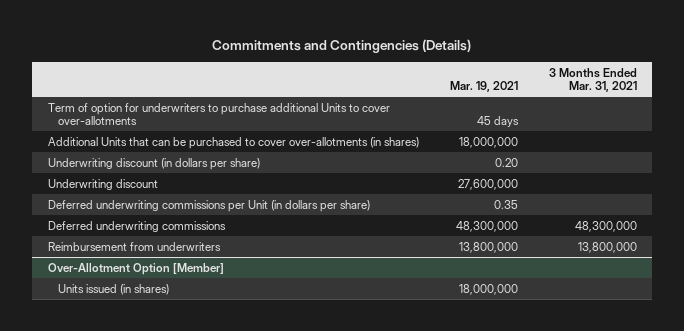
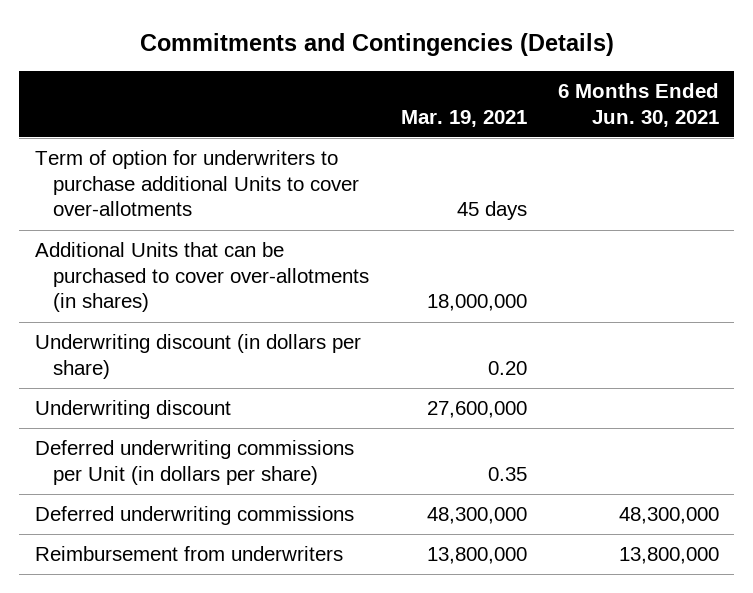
[548,67,637,93] 3 Months Ended Mar. 31, 2021 -> none
none -> [557,83,719,127] 6 Months Ended Jun. 30, 2021
[47,262,224,275] Over-Allotment Option [Member] -> none
[57,283,169,295] Units issued (in shares) -> none

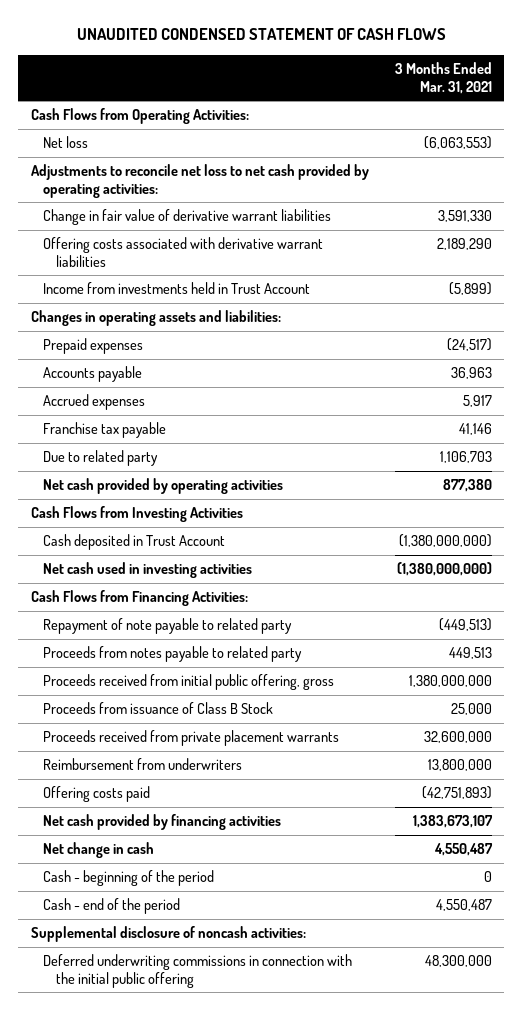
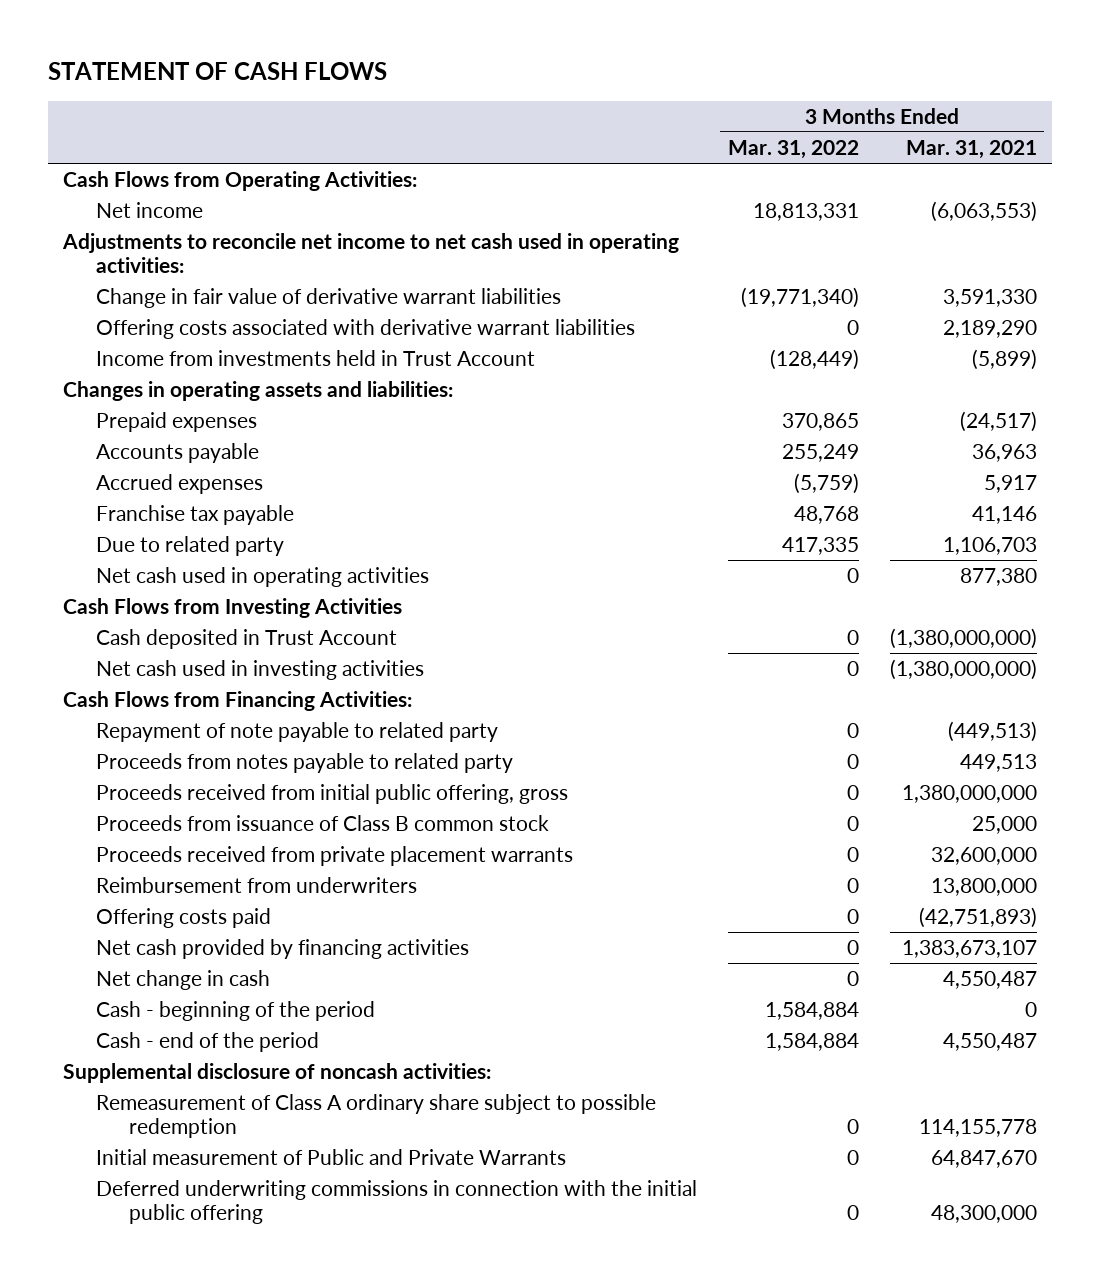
[77,28,447,41] UNAUDITED CONDENSED STATEMENT OF CASH FLOWS -> [47,61,387,80] STATEMENT OF CASH FLOWS
none -> [727,139,859,159] Mar. 31, 2022
[43,136,89,149] Net loss -> [95,202,203,219] Net income
[30,164,369,198] Adjustments to reconcile net loss to net cash provided by operating activities: -> [62,233,680,274] Adjustments to reconcile net income to net cash used in operating activities:
[43,478,284,495] Net cash provided by operating activities -> [95,567,429,588] Net cash used in operating activities
[43,702,274,715] Proceeds from issuance of Class B Stock -> [95,815,549,832] Proceeds from issuance of Class B common stock
none -> [95,1094,656,1139] Remeasurement of Class A ordinary share subject to possible redemption
none -> [95,1149,566,1166] Initial measurement of Public and Private Warrants

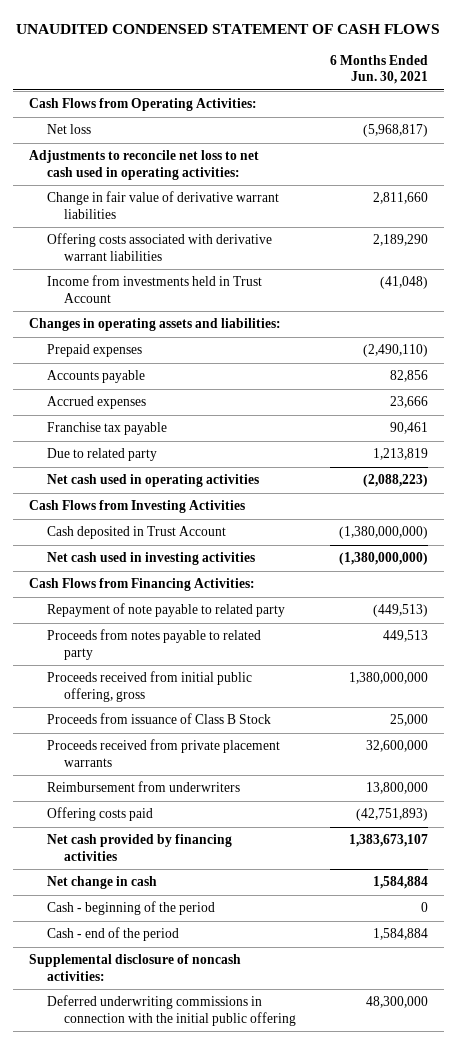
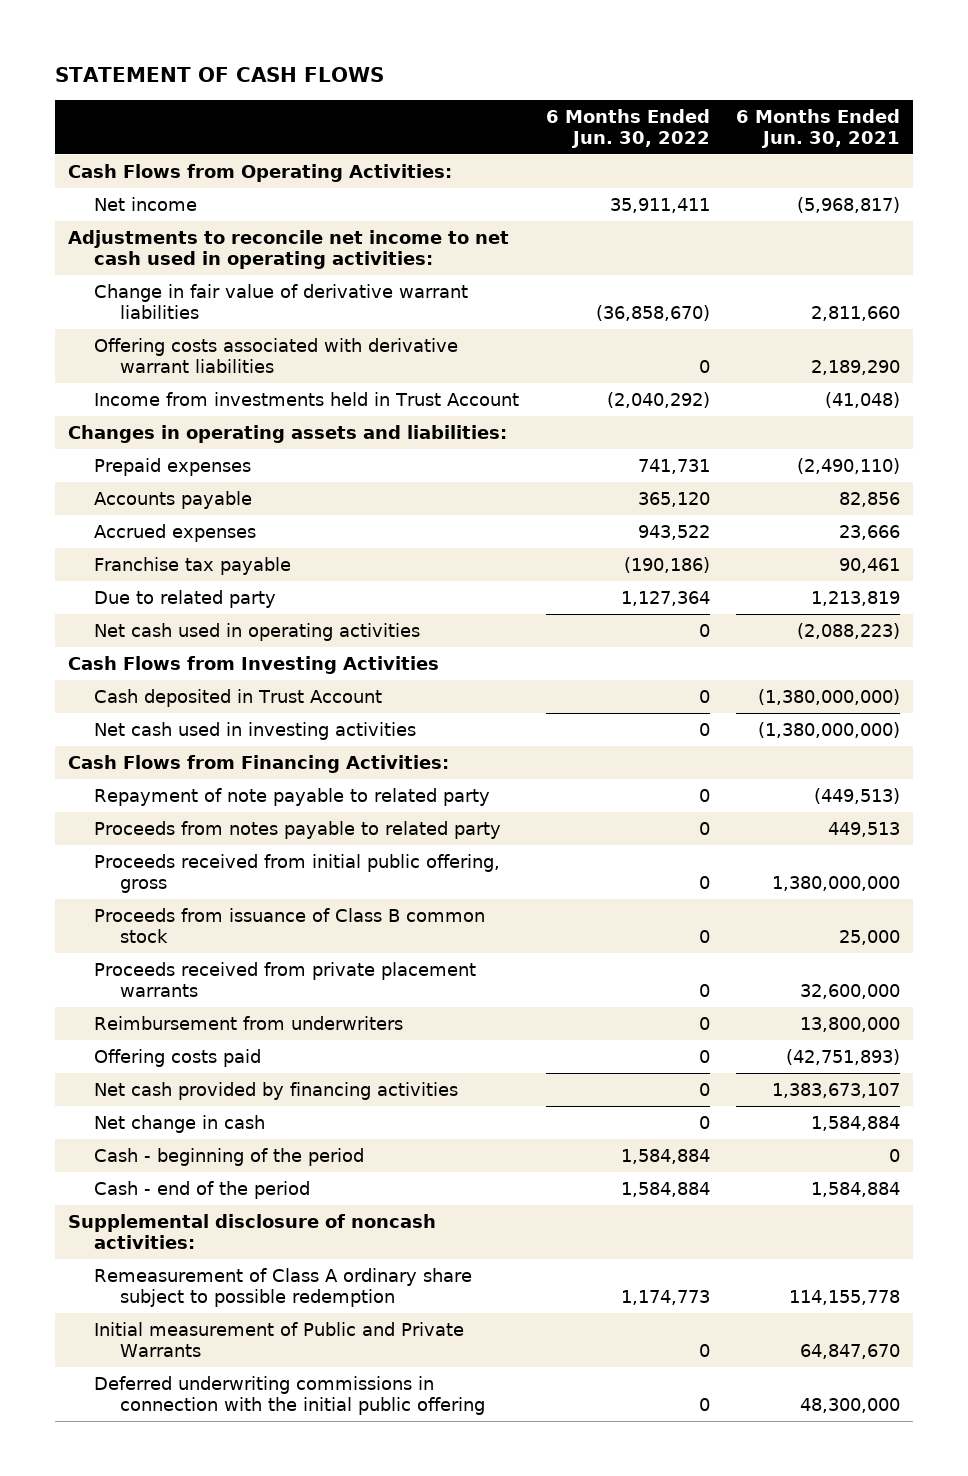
[16,23,441,34] UNAUDITED CONDENSED STATEMENT OF CASH FLOWS -> [55,67,385,83] STATEMENT OF CASH FLOWS
none -> [545,108,710,148] 6 Months Ended Jun. 30, 2022
[46,124,91,135] Net loss -> [94,196,198,211] Net income
[29,150,260,180] Adjustments to reconcile net loss to net cash used in operating activities: -> [68,229,510,269] Adjustments to reconcile net income to net cash used in operating activities:
[46,713,271,725] Proceeds from issuance of Class B Stock -> [94,907,486,943] Proceeds from issuance of Class B common stock
none -> [94,1267,473,1307] Remeasurement of Class A ordinary share subject to possible redemption
none -> [94,1321,465,1357] Initial measurement of Public and Private Warrants

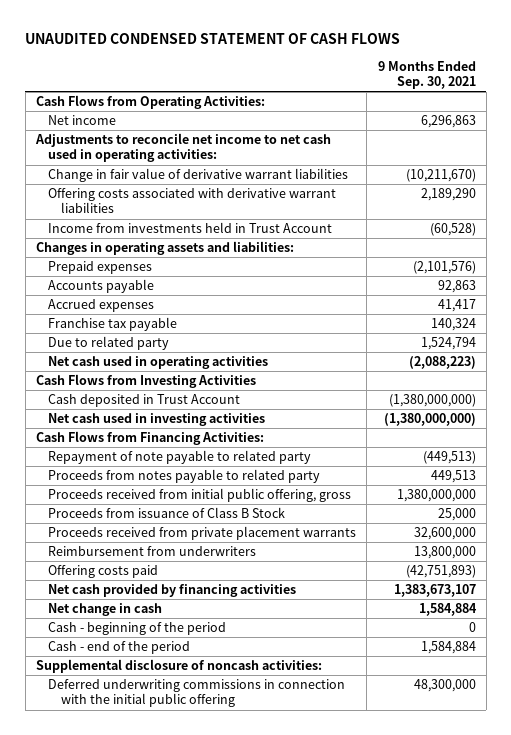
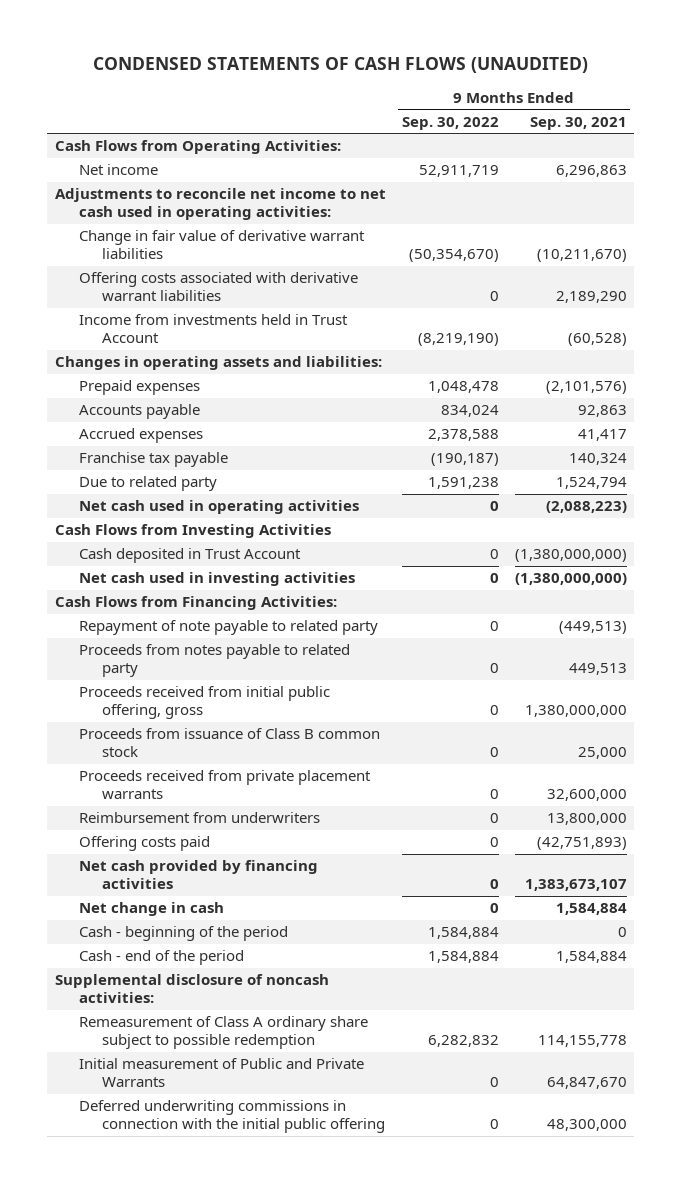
[25,33,401,45] UNAUDITED CONDENSED STATEMENT OF CASH FLOWS -> [92,57,588,74] CONDENSED STATEMENTS OF CASH FLOWS (UNAUDITED)
none -> [401,116,499,130] Sep. 30, 2022
[48,507,286,519] Proceeds from issuance of Class B Stock -> [78,728,380,758] Proceeds from issuance of Class B common stock
none -> [78,1016,368,1050] Remeasurement of Class A ordinary share subject to possible redemption
none -> [78,1058,364,1088] Initial measurement of Public and Private Warrants

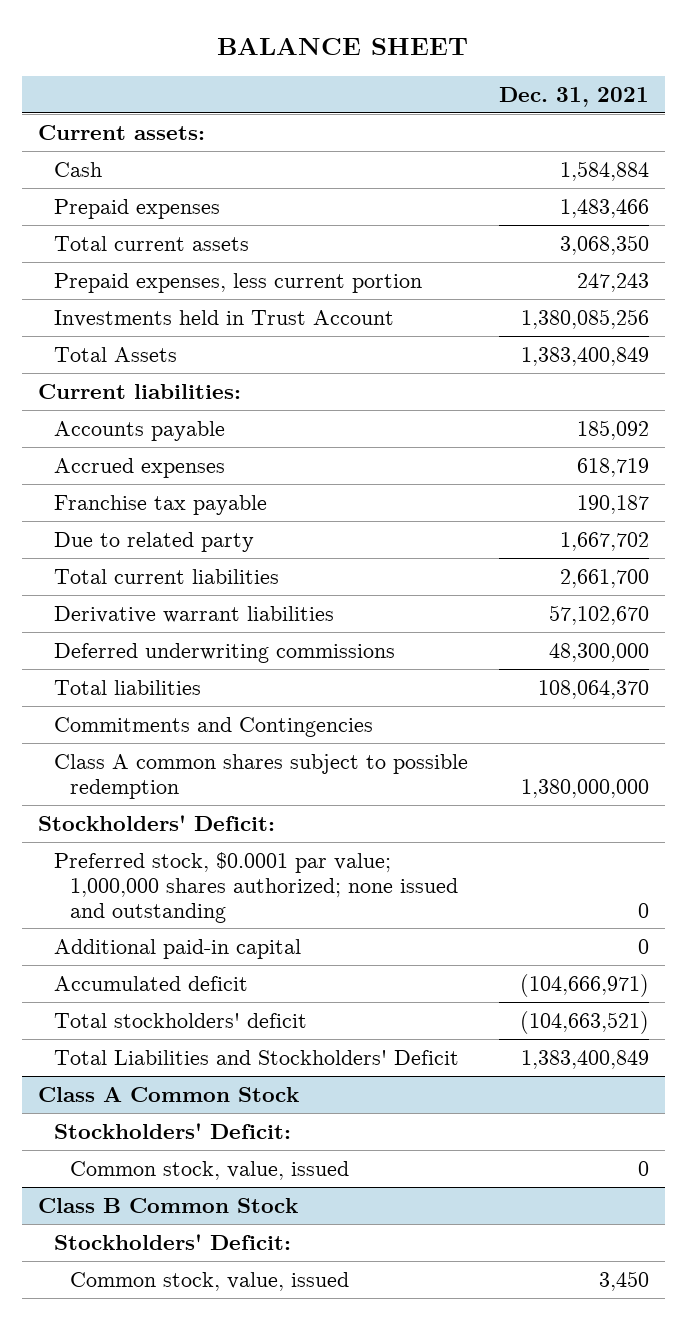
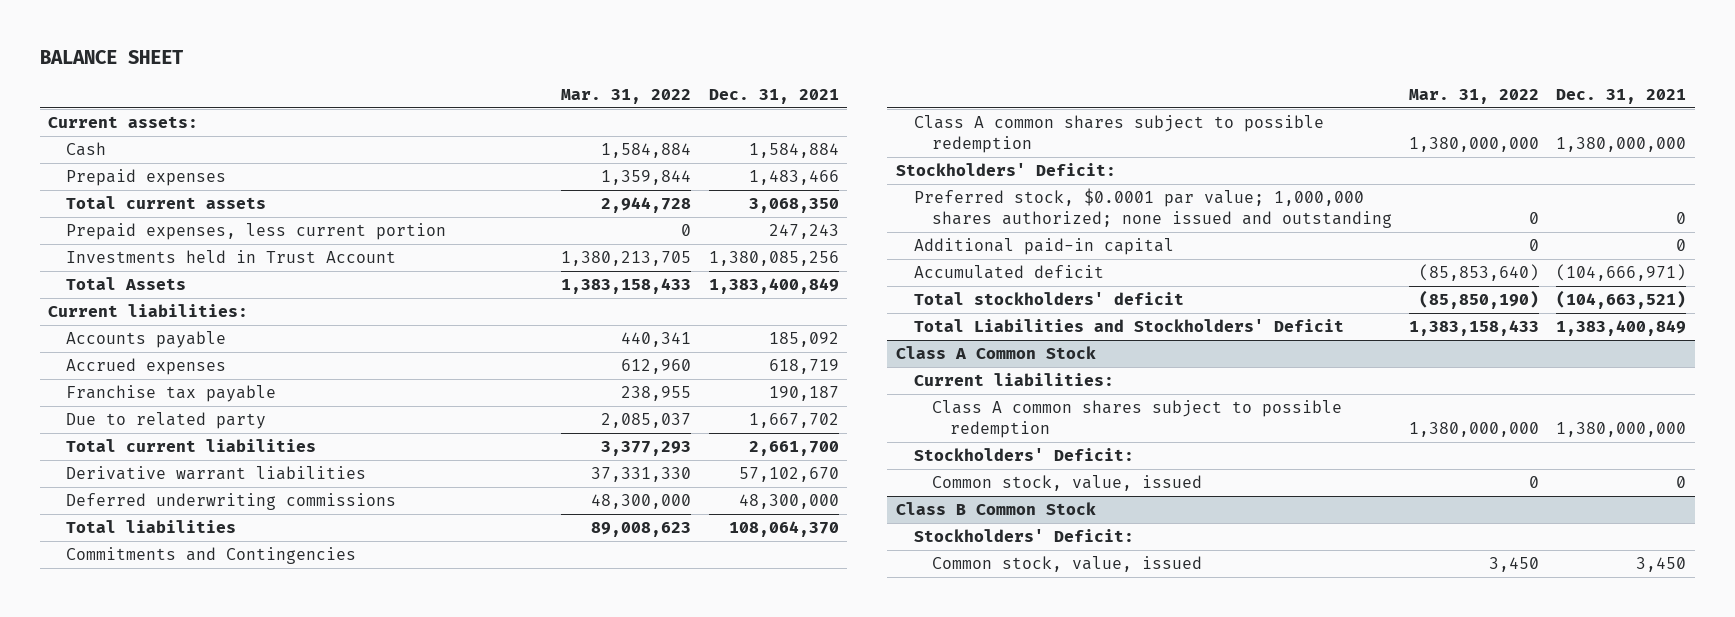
none -> [561,88,692,104] Mar. 31, 2022
none -> [913,373,1114,387] Current liabilities:
none -> [931,400,1342,438] Class A common shares subject to possible redemption

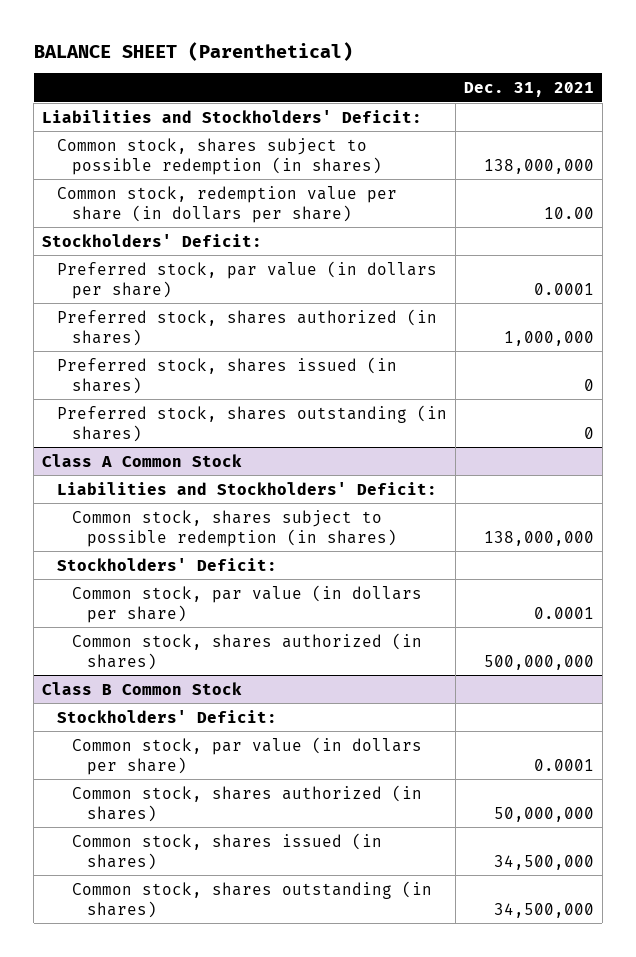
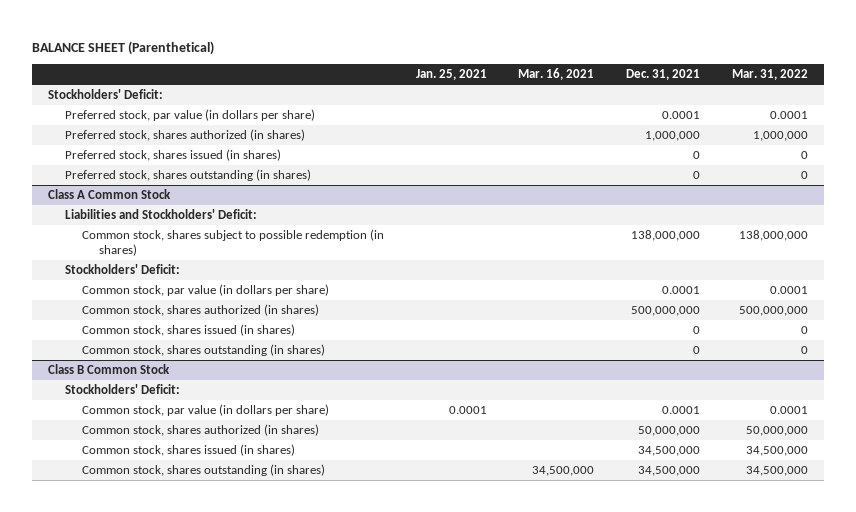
none -> [415,69,487,81] Jan. 25, 2021
none -> [518,68,595,81] Mar. 16, 2021
none -> [732,69,809,81] Mar. 31, 2022
[42,109,423,123] Liabilities and Stockholders' Deficit: -> none
[57,137,382,175] Common stock, shares subject to possible redemption (in shares) -> none
[57,185,398,223] Common stock, redemption value per share (in dollars per share) -> none
none -> [81,324,295,337] Common stock, shares issued (in shares)
none -> [81,344,325,357] Common stock, shares outstanding (in shares)

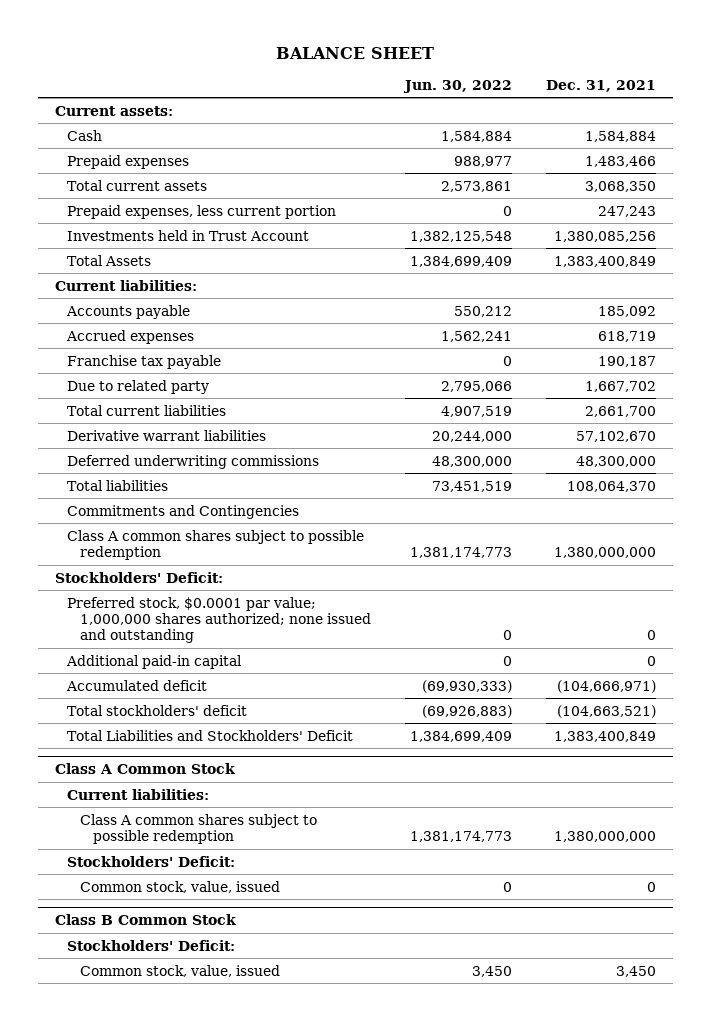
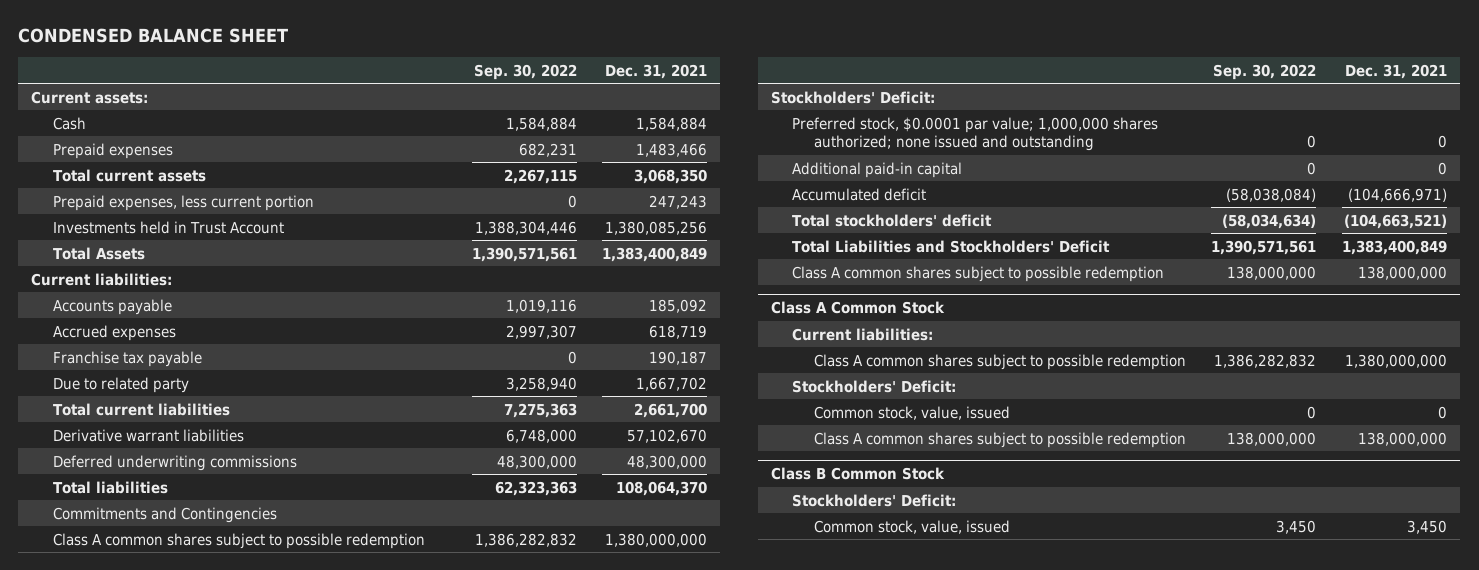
[276,46,435,59] BALANCE SHEET -> [18,27,289,43] CONDENSED BALANCE SHEET
[403,79,513,93] Jun. 30, 2022 -> none
none -> [473,63,577,80] Sep. 30, 2022
none -> [792,265,1165,282] Class A common shares subject to possible redemption
none -> [813,431,1186,448] Class A common shares subject to possible redemption

